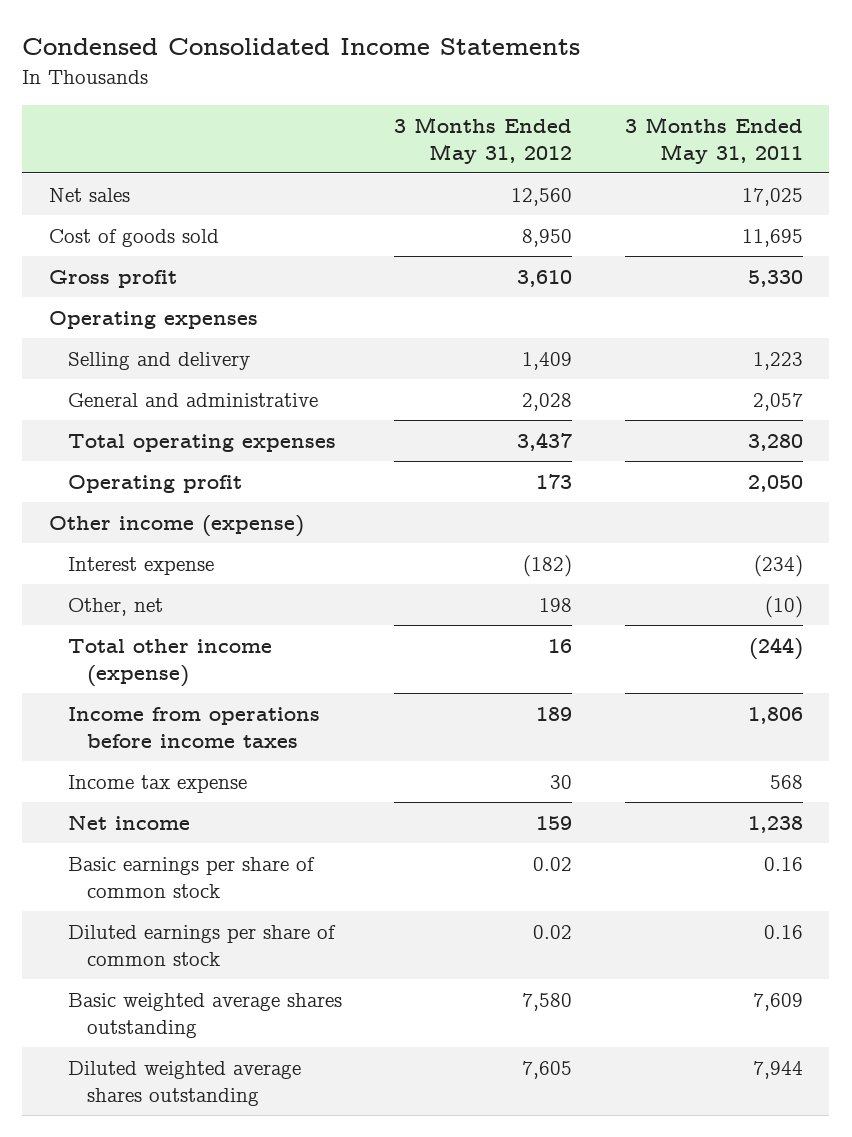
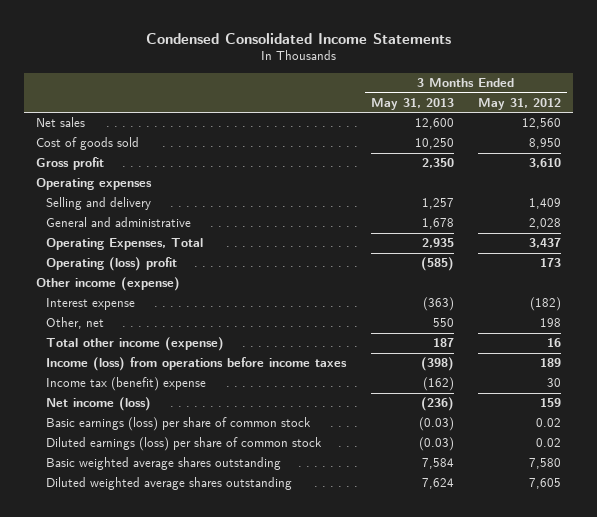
[624,116,803,164] 3 Months Ended May 31, 2011 -> none
none -> [370,97,454,110] May 31, 2013
[67,433,336,452] Total operating expenses -> [46,238,204,251] Operating Expenses, Total
[67,474,242,493] Operating profit -> [46,257,178,272] Operating (loss) profit
[67,706,320,748] Income from operations before income taxes -> [46,357,348,372] Income (loss) from operations before income taxes
[67,774,247,793] Income tax expense -> [46,377,207,392] Income tax (benefit) expense
[67,814,190,830] Net income -> [46,397,152,412] Net income (loss)
[67,856,315,898] Basic earnings per share of common stock -> [46,417,312,432] Basic earnings (loss) per share of common stock
[67,924,336,966] Diluted earnings per share of common stock -> [46,437,323,452] Diluted earnings (loss) per share of common stock

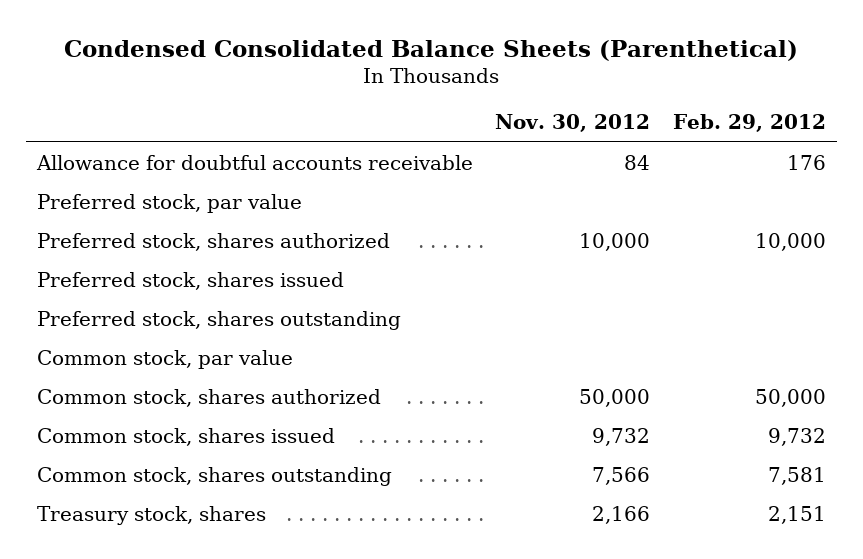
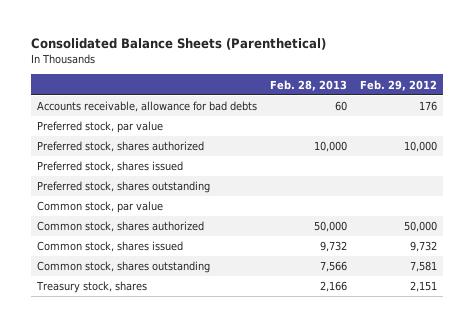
[64,39,799,61] Condensed Consolidated Balance Sheets (Parenthetical) -> [31,38,327,51] Consolidated Balance Sheets (Parenthetical)
[495,114,651,133] Nov. 30, 2012 -> none
none -> [269,79,347,91] Feb. 28, 2013
[36,154,474,170] Allowance for doubtful accounts receivable -> [37,101,258,113] Accounts receivable, allowance for bad debts

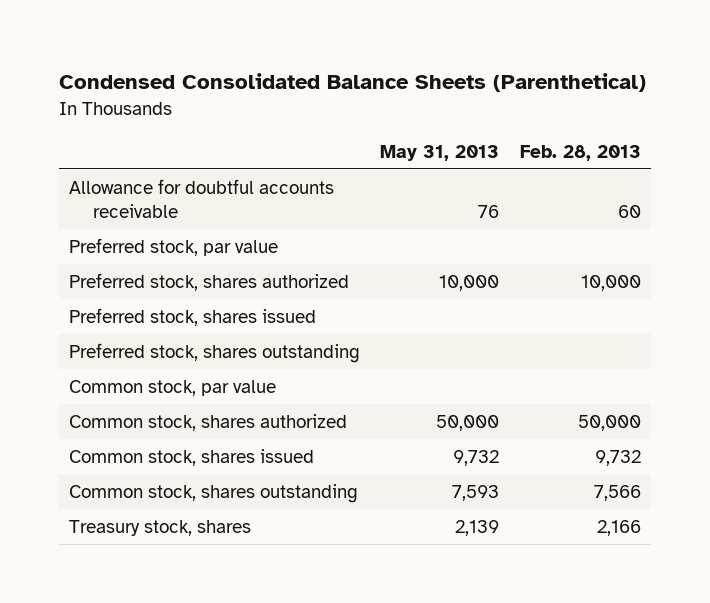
[31,38,327,51] Consolidated Balance Sheets (Parenthetical) -> [58,72,646,92] Condensed Consolidated Balance Sheets (Parenthetical)
[359,79,437,91] Feb. 29, 2012 -> none
none -> [380,144,500,161] May 31, 2013
[37,101,258,113] Accounts receivable, allowance for bad debts -> [69,178,335,218] Allowance for doubtful accounts receivable

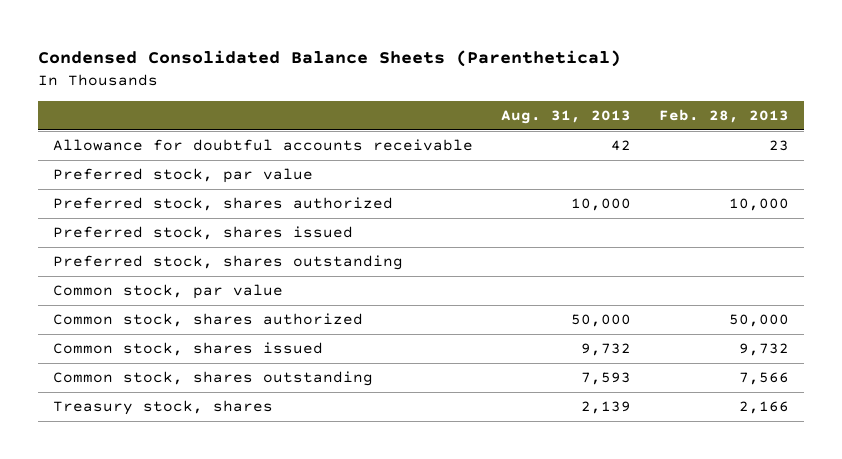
[380,144,500,161] May 31, 2013 -> none
none -> [500,110,631,125] Aug. 31, 2013
[617,204,641,218] 60 -> [769,140,790,152] 23

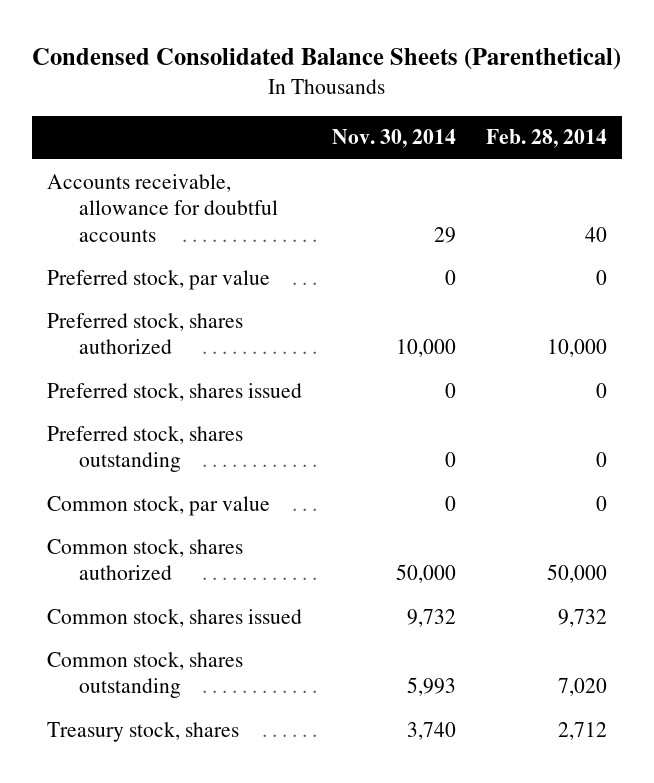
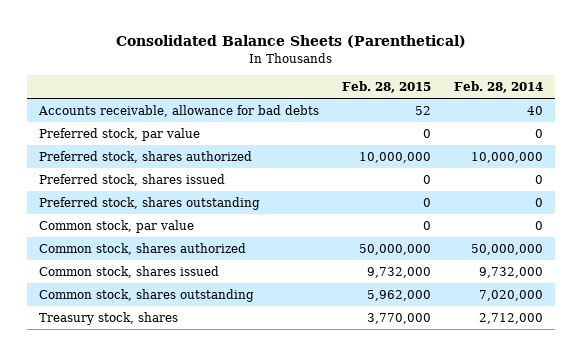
[31,48,621,71] Condensed Consolidated Balance Sheets (Parenthetical) -> [116,35,467,49] Consolidated Balance Sheets (Parenthetical)
[331,129,456,149] Nov. 30, 2014 -> none
none -> [342,81,432,94] Feb. 28, 2015
[47,173,279,242] Accounts receivable, allowance for doubtful accounts -> [37,104,319,117] Accounts receivable, allowance for bad debts
[546,339,607,358] 10,000 -> [471,151,544,163] 10,000,000
[546,564,607,584] 50,000 -> [471,243,544,255] 50,000,000
[557,608,607,627] 9,732 -> [479,266,544,278] 9,732,000
[557,678,607,697] 7,020 -> [479,289,544,301] 7,020,000
[557,721,607,740] 2,712 -> [479,312,544,324] 2,712,000

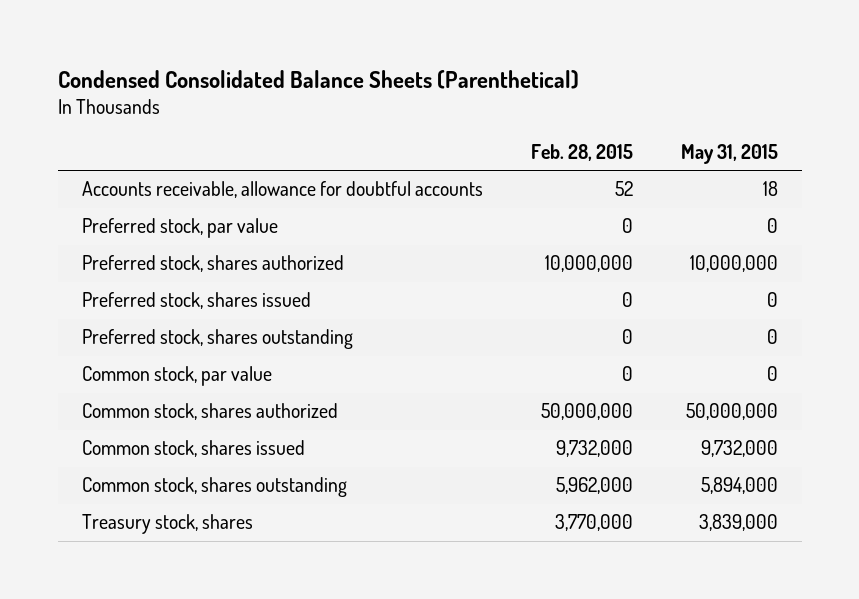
[116,35,467,49] Consolidated Balance Sheets (Parenthetical) -> [57,69,579,89] Condensed Consolidated Balance Sheets (Parenthetical)
[454,81,544,94] Feb. 28, 2014 -> none
none -> [680,143,778,164] May 31, 2015
[37,104,319,117] Accounts receivable, allowance for bad debts -> [81,181,483,199] Accounts receivable, allowance for doubtful accounts

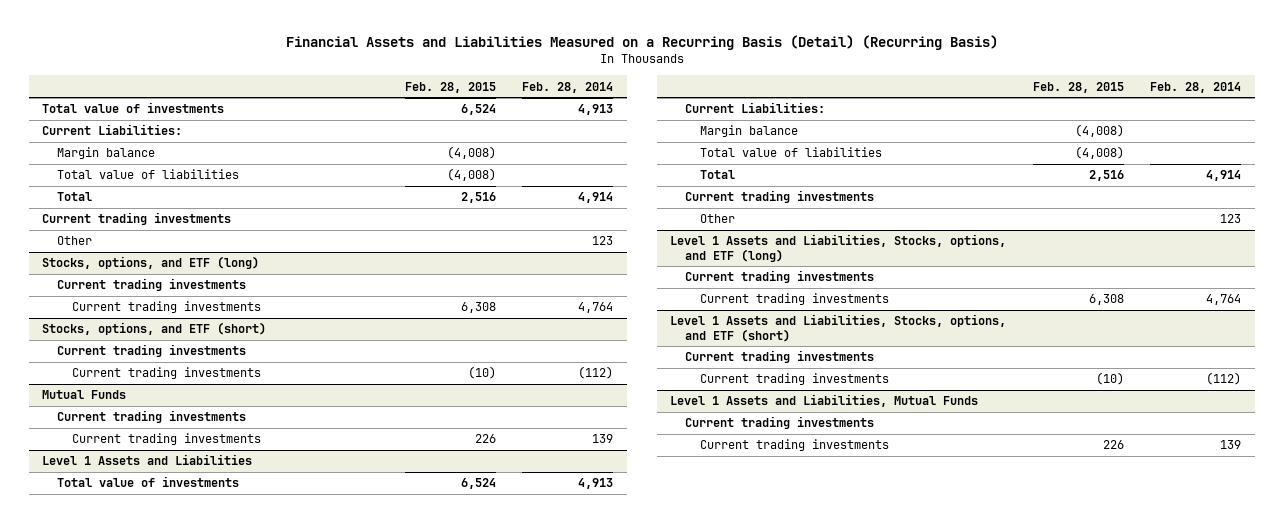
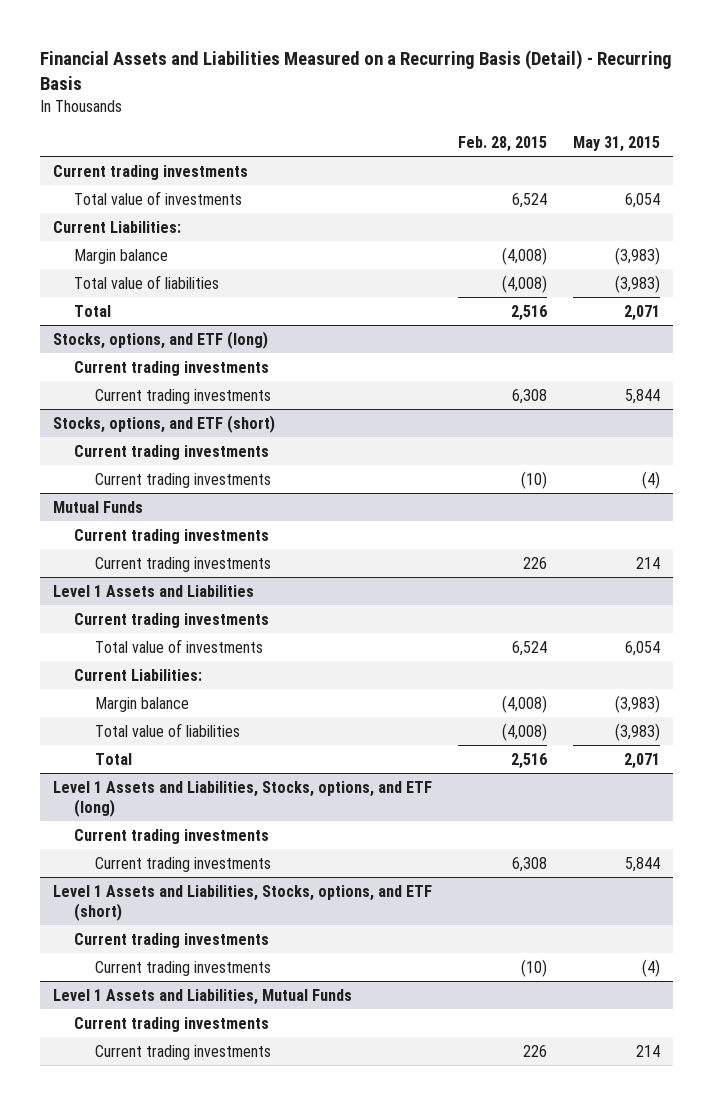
[285,35,998,51] Financial Assets and Liabilities Measured on a Recurring Basis (Detail) (Recurring Basis) -> [39,49,672,91] Financial Assets and Liabilities Measured on a Recurring Basis (Detail) - Recurring Basis
[522,81,614,93] Feb. 28, 2014 -> none
none -> [572,136,660,153] May 31, 2015
[41,212,231,226] Current trading investments -> [52,164,248,180] Current trading investments
[56,236,92,246] Other -> none
[684,190,874,204] Current trading investments -> [73,612,269,628] Current trading investments
[699,214,735,224] Other -> none

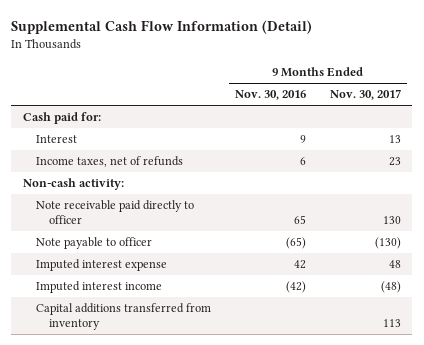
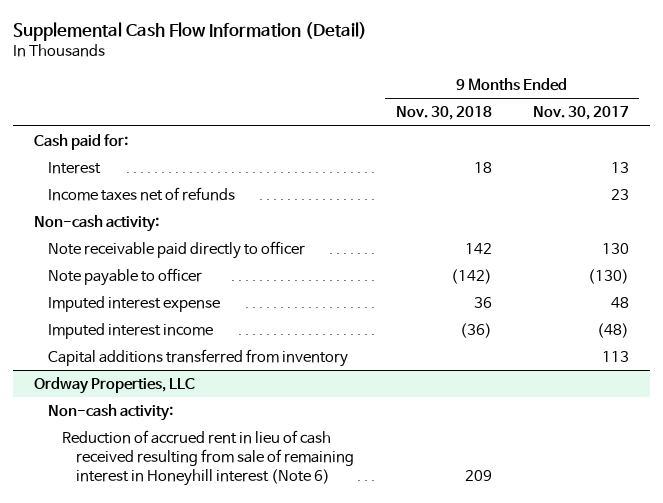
[234,90,306,101] Nov. 30, 2016 -> none
none -> [395,106,492,121] Nov. 30, 2018
[36,156,184,168] Income taxes, net of refunds -> [47,187,235,202] Income taxes net of refunds
none -> [33,377,195,395] Ordway Properties, LLC
none -> [47,404,173,422] Non-cash activity:
none -> [62,430,355,487] Reduction of accrued rent in lieu of cash received resulting from sale of remaining interest in Honeyhill interest (Note 6)

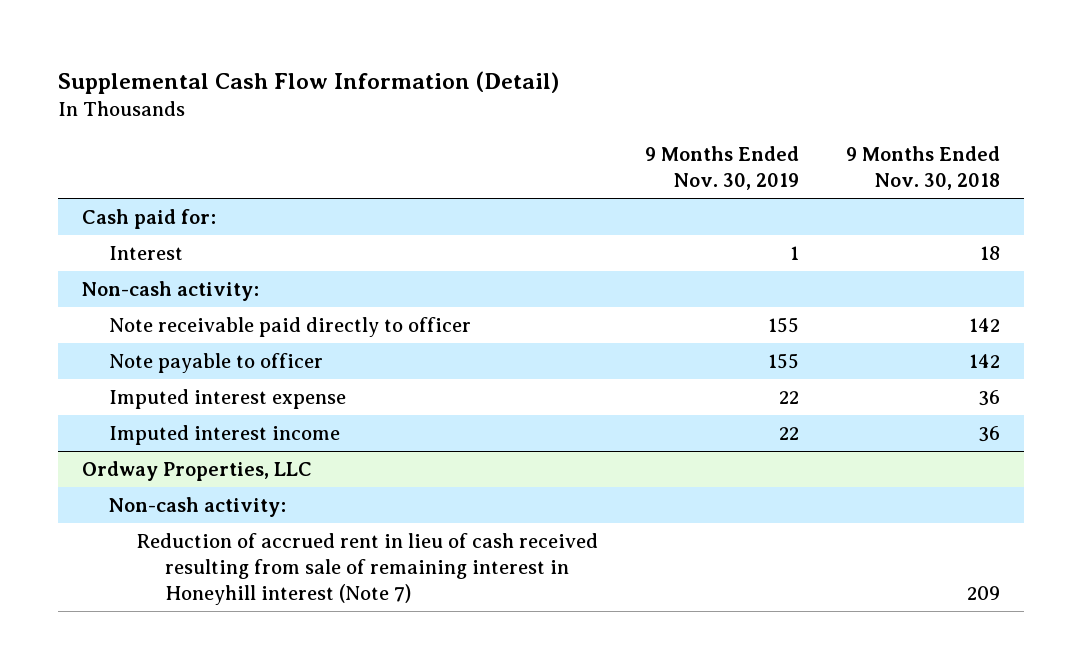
[533,106,630,121] Nov. 30, 2017 -> none
none -> [645,146,800,190] 9 Months Ended Nov. 30, 2019
[47,187,235,202] Income taxes net of refunds -> none
[450,269,492,285] (142) -> [969,354,1001,369] 142
[47,349,348,368] Capital additions transferred from inventory -> none
[459,323,492,339] (36) -> [978,426,1001,443] 36
[62,430,355,487] Reduction of accrued rent in lieu of cash received resulting from sale of remaining interest in Honeyhill interest (Note 6) -> [137,533,599,605] Reduction of accrued rent in lieu of cash received resulting from sale of remaining interest in Honeyhill interest (Note 7)

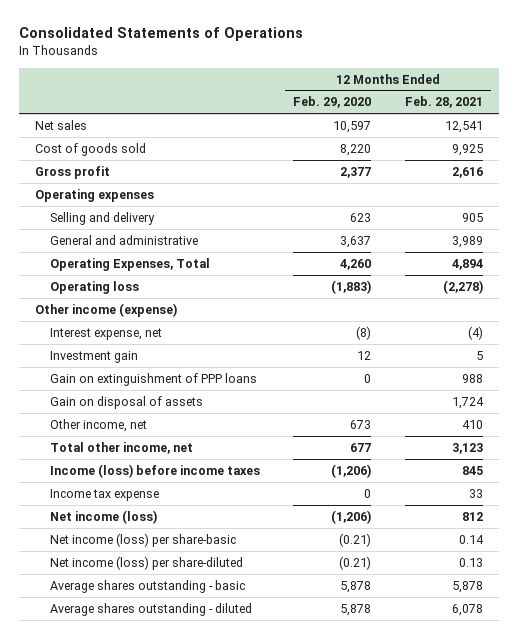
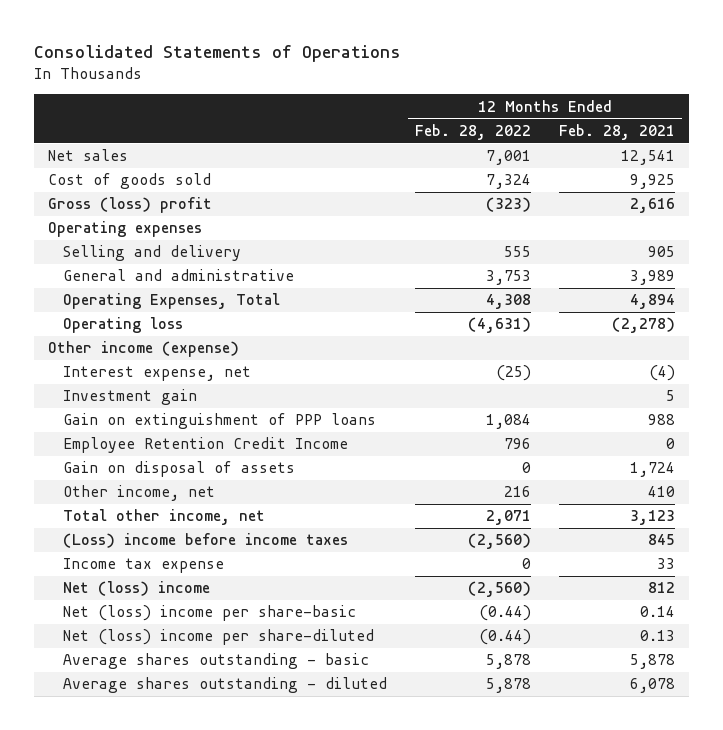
[293,96,372,109] Feb. 29, 2020 -> none
none -> [415,123,532,140] Feb. 28, 2022
[35,165,111,179] Gross profit -> [47,197,212,214] Gross (loss) profit
none -> [63,437,349,454] Employee Retention Credit Income
[50,463,261,478] Income (loss) before income taxes -> [63,533,349,549] (Loss) income before income taxes
[50,509,158,524] Net income (loss) -> [63,581,211,597] Net (loss) income
[50,532,237,547] Net income (loss) per share-basic -> [63,605,357,622] Net (loss) income per share-basic
[50,555,244,570] Net income (loss) per share-diluted -> [63,629,375,646] Net (loss) income per share-diluted

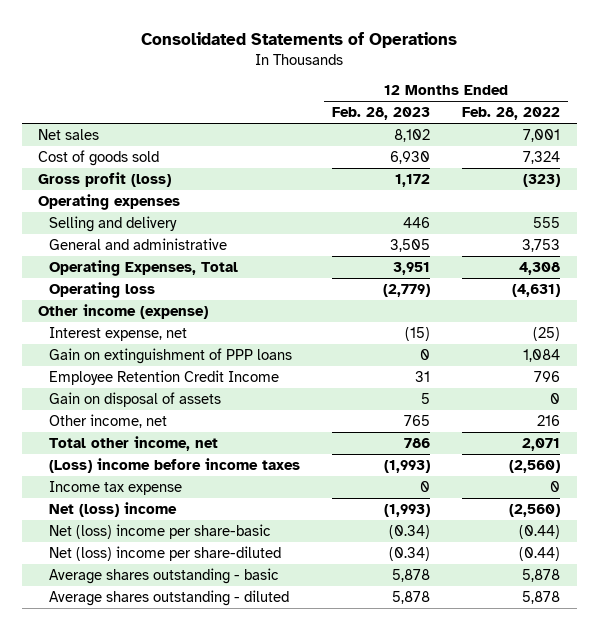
[559,123,676,140] Feb. 28, 2021 -> none
none -> [332,107,431,121] Feb. 28, 2023
[47,197,212,214] Gross (loss) profit -> [37,171,171,187] Gross profit (loss)
[63,389,198,406] Investment gain -> none

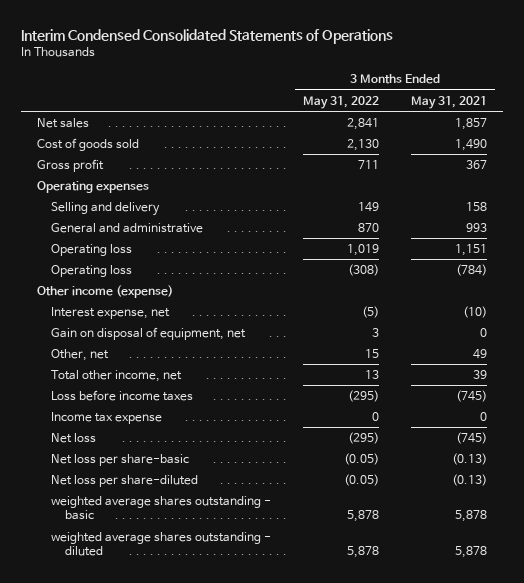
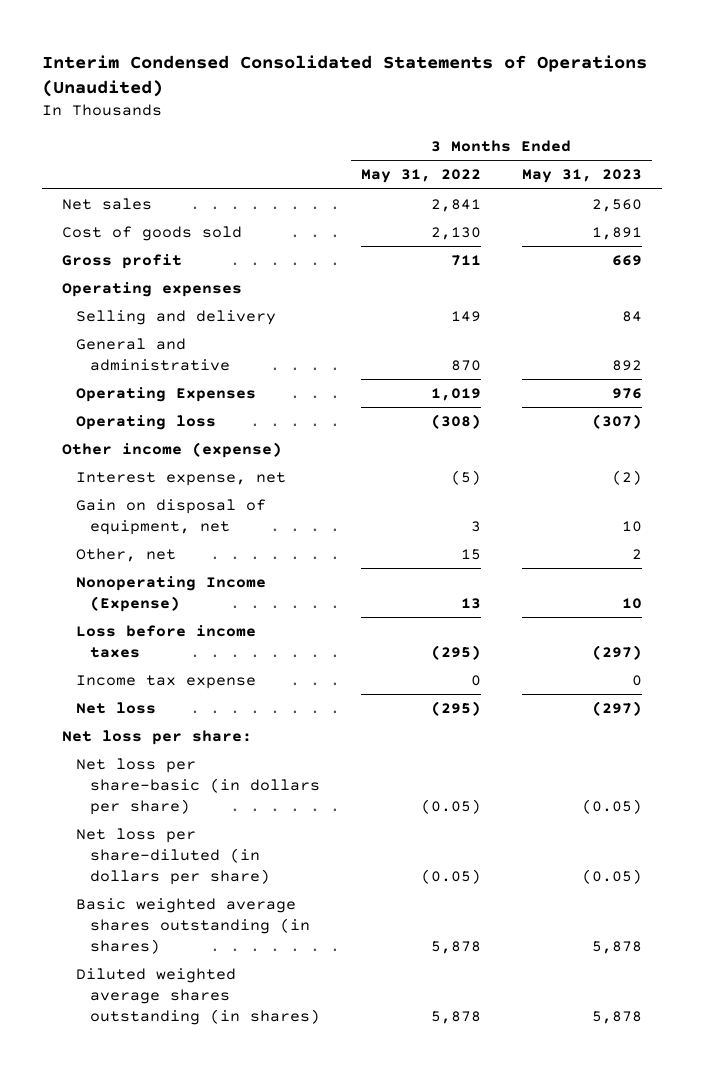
[21,28,394,44] Interim Condensed Consolidated Statements of Operations -> [41,54,647,98] Interim Condensed Consolidated Statements of Operations (Unaudited)
[410,95,487,109] May 31, 2021 -> none
none -> [521,169,642,184] May 31, 2023
[51,244,133,257] Operating loss -> [76,387,257,403] Operating Expenses
[51,370,183,383] Total other income, net -> [76,576,267,612] Nonoperating Income (Expense)
none -> [62,730,253,746] Net loss per share:
[51,454,190,467] Net loss per share-basic -> [76,758,320,815] Net loss per share-basic (in dollars per share)
[51,475,199,488] Net loss per share-diluted -> [76,828,270,885] Net loss per share-diluted (in dollars per share)
[51,496,272,521] weighted average shares outstanding - basic -> [76,898,310,954] Basic weighted average shares outstanding (in shares)
[51,532,272,557] weighted average shares outstanding - diluted -> [76,968,320,1025] Diluted weighted average shares outstanding (in shares)

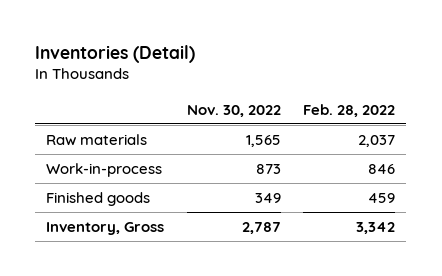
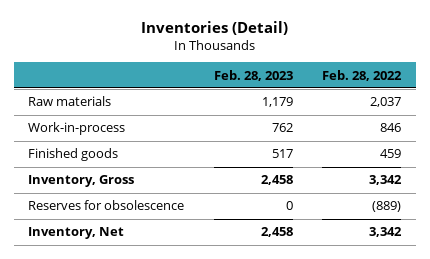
[186,104,281,117] Nov. 30, 2022 -> none
none -> [213,69,293,81] Feb. 28, 2023
none -> [28,200,185,211] Reserves for obsolescence
none -> [28,227,125,240] Inventory, Net

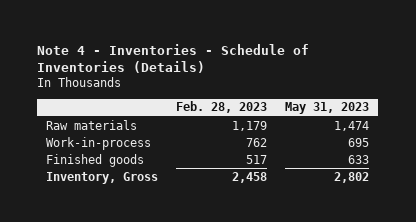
[140,21,288,36] Inventories (Detail) -> [37,43,310,74] Note 4 - Inventories - Schedule of Inventories (Details)
[322,69,403,81] Feb. 28, 2022 -> none
none -> [285,102,370,115] May 31, 2023
[28,200,185,211] Reserves for obsolescence -> none
[28,227,125,240] Inventory, Net -> none

